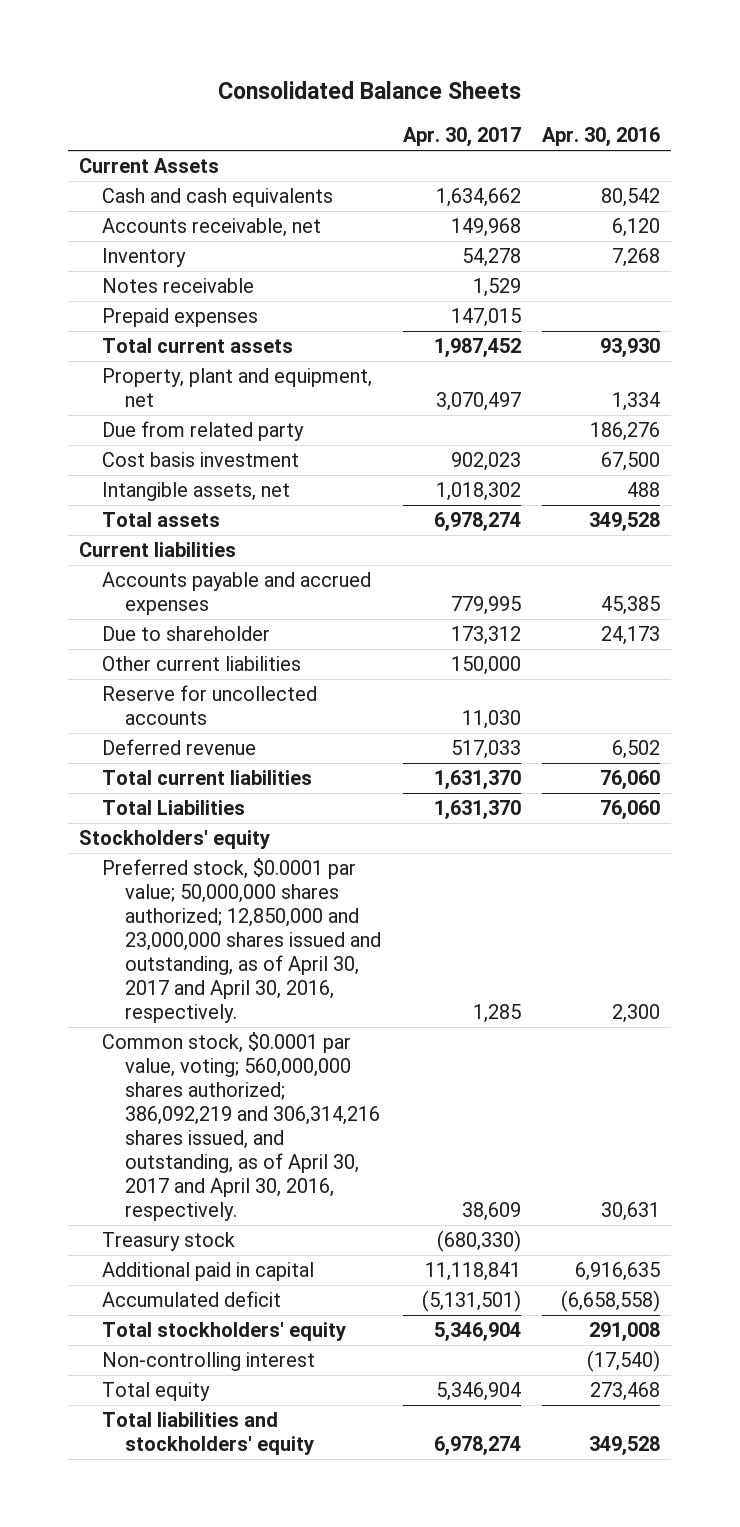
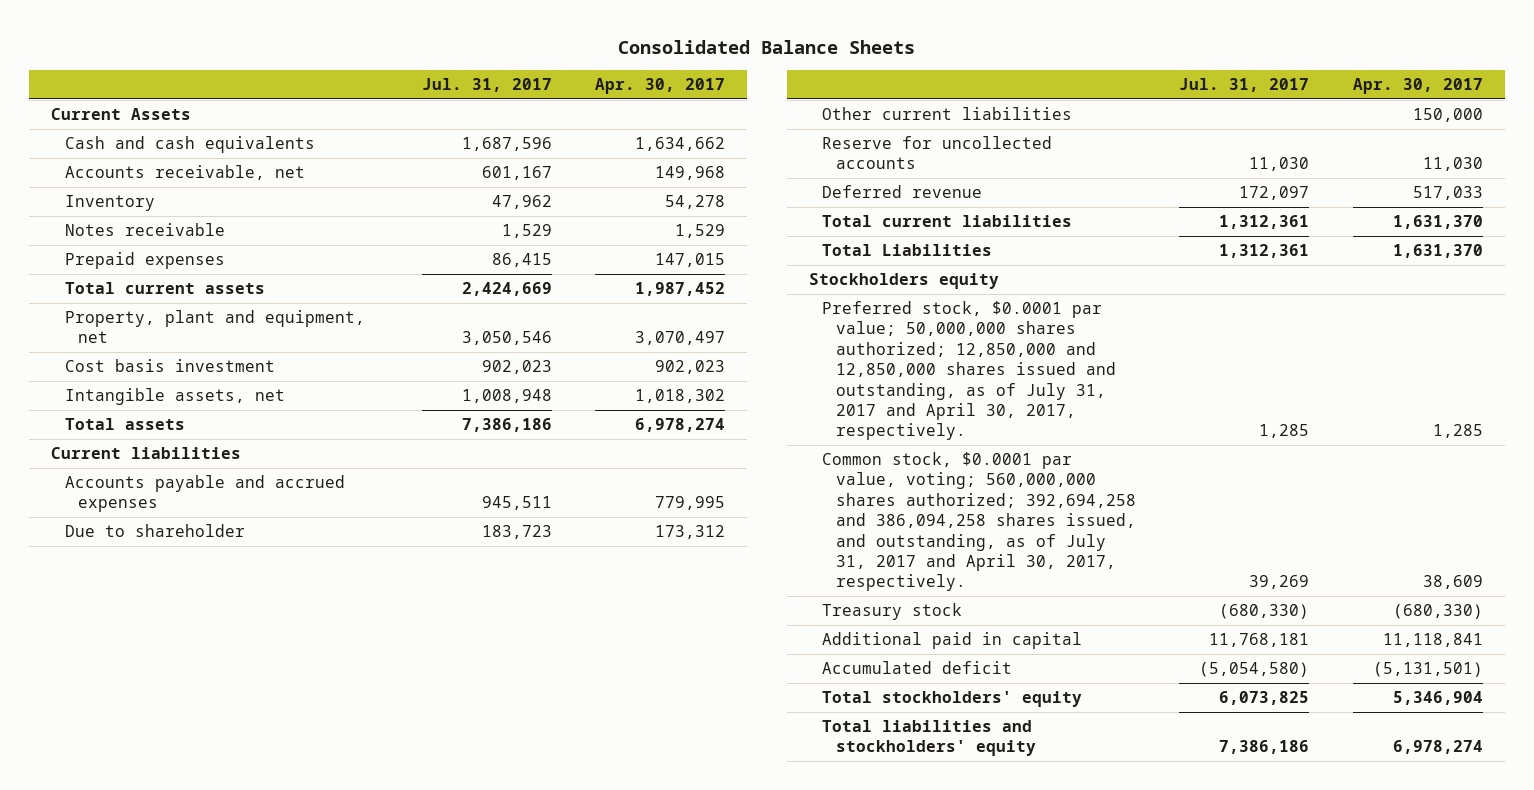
[542,127,661,148] Apr. 30, 2016 -> none
none -> [421,78,552,93] Jul. 31, 2017
[101,421,304,442] Due from related party -> none
[79,830,271,850] Stockholders' equity -> [808,273,999,290] Stockholders equity
[101,858,381,1024] Preferred stock, $0.0001 par value; 50,000,000 shares authorized; 12,850,000 and 23,000,000 shares issued and outstanding, as of April 30, 2017 and April 30, 2016, respectively. -> [822,301,1116,441] Preferred stock, $0.0001 par value; 50,000,000 shares authorized; 12,850,000 and 12,850,000 shares issued and outstanding, as of July 31, 2017 and April 30, 2017, respectively.
[101,1032,380,1222] Common stock, $0.0001 par value, voting; 560,000,000 shares authorized; 386,092,219 and 306,314,216 shares issued, and outstanding, as of April 30, 2017 and April 30, 2016, respectively. -> [822,452,1136,592] Common stock, $0.0001 par value, voting; 560,000,000 shares authorized; 392,694,258 and 386,094,258 shares issued, and outstanding, as of July 31, 2017 and April 30, 2017, respectively.
[101,1352,315,1372] Non-controlling interest -> none
[101,1382,210,1402] Total equity -> none

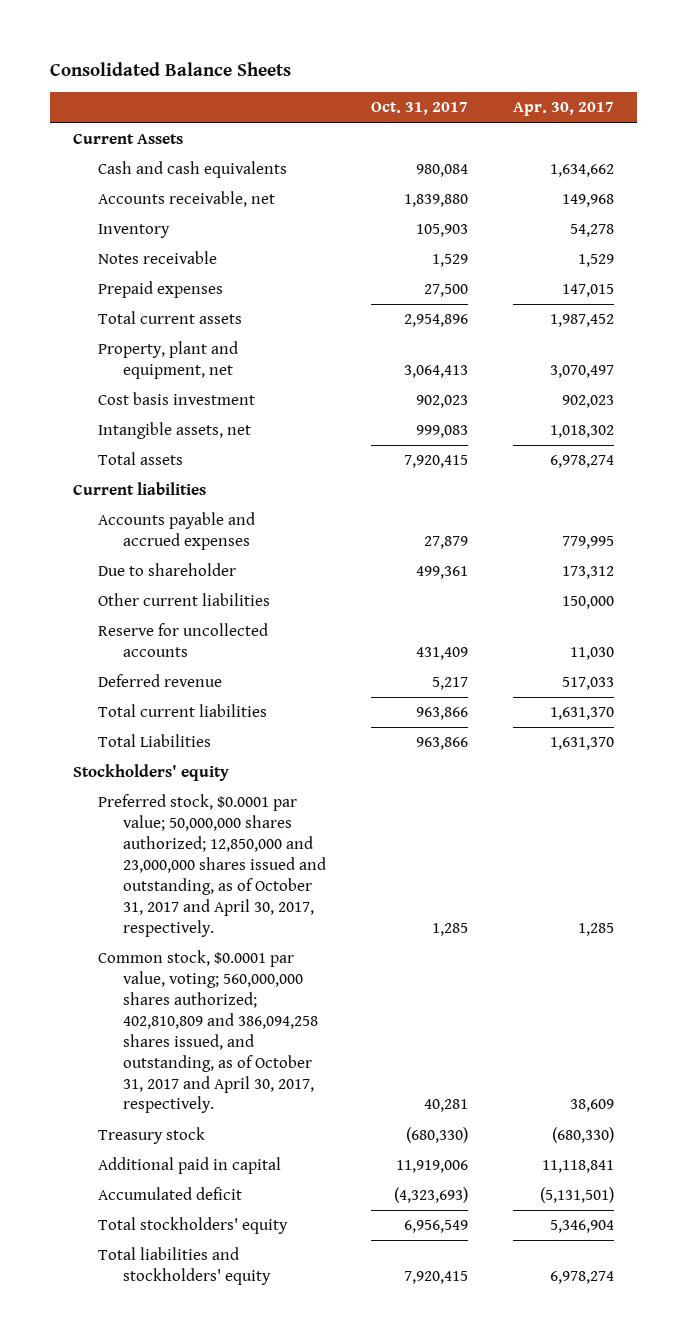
[421,78,552,93] Jul. 31, 2017 -> none
none -> [371,102,469,116] Oct. 31, 2017
[808,273,999,290] Stockholders equity -> [72,764,229,782] Stockholders' equity
[822,301,1116,441] Preferred stock, $0.0001 par value; 50,000,000 shares authorized; 12,850,000 and 12,850,000 shares issued and outstanding, as of July 31, 2017 and April 30, 2017, respectively. -> [97,794,326,937] Preferred stock, $0.0001 par value; 50,000,000 shares authorized; 12,850,000 and 23,000,000 shares issued and outstanding, as of October 31, 2017 and April 30, 2017, respectively.
[822,452,1136,592] Common stock, $0.0001 par value, voting; 560,000,000 shares authorized; 392,694,258 and 386,094,258 shares issued, and outstanding, as of July 31, 2017 and April 30, 2017, respectively. -> [97,950,318,1114] Common stock, $0.0001 par value, voting; 560,000,000 shares authorized; 402,810,809 and 386,094,258 shares issued, and outstanding, as of October 31, 2017 and April 30, 2017, respectively.

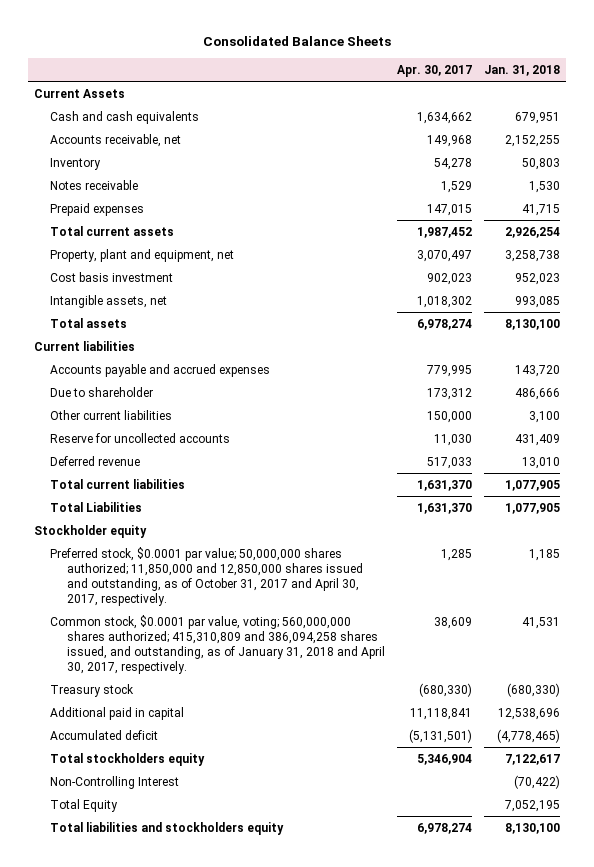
[371,102,469,116] Oct. 31, 2017 -> none
none -> [484,64,561,76] Jan. 31, 2018
[72,764,229,782] Stockholders' equity -> [34,524,148,538] Stockholder equity
[97,794,326,937] Preferred stock, $0.0001 par value; 50,000,000 shares authorized; 12,850,000 and 23,000,000 shares issued and outstanding, as of October 31, 2017 and April 30, 2017, respectively. -> [50,546,363,606] Preferred stock, $0.0001 par value; 50,000,000 shares authorized; 11,850,000 and 12,850,000 shares issued and outstanding, as of October 31, 2017 and April 30, 2017, respectively.
[97,950,318,1114] Common stock, $0.0001 par value, voting; 560,000,000 shares authorized; 402,810,809 and 386,094,258 shares issued, and outstanding, as of October 31, 2017 and April 30, 2017, respectively. -> [50,614,385,674] Common stock, $0.0001 par value, voting; 560,000,000 shares authorized; 415,310,809 and 386,094,258 shares issued, and outstanding, as of January 31, 2018 and April 30, 2017, respectively.
[97,1217,288,1235] Total stockholders' equity -> [50,752,206,766] Total stockholders equity
none -> [50,775,180,789] Non-Controlling Interest
none -> [50,798,119,812] Total Equity
[97,1247,271,1286] Total liabilities and stockholders' equity -> [50,821,285,835] Total liabilities and stockholders equity

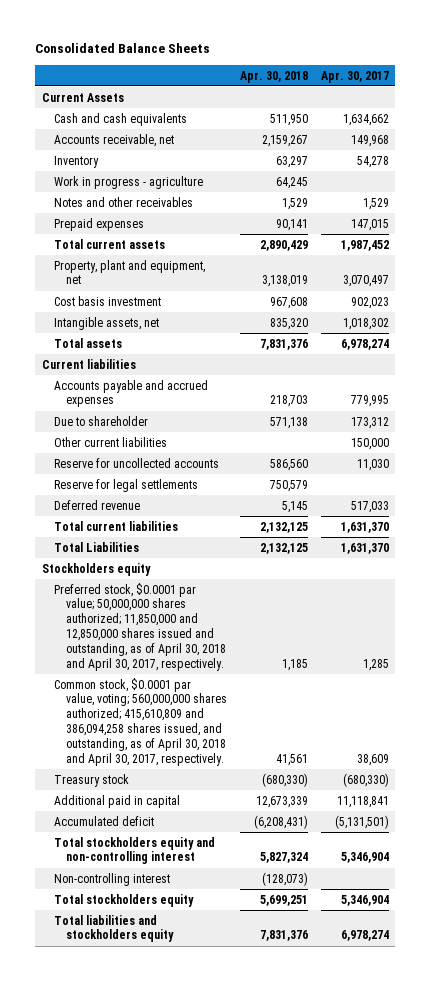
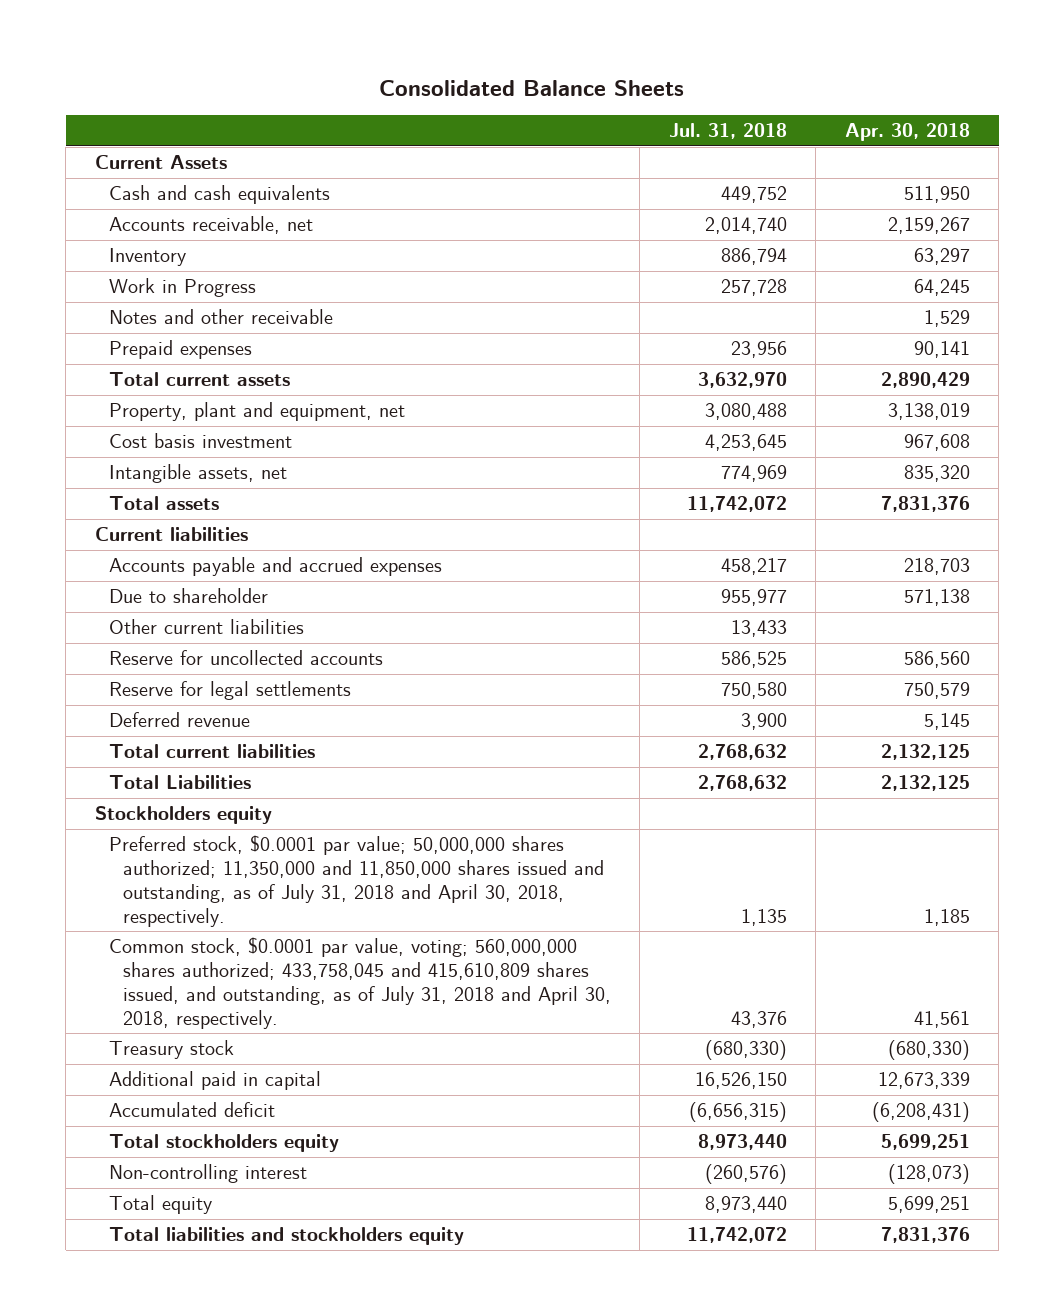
[320,70,389,83] Apr. 30, 2017 -> none
none -> [668,123,787,140] Jul. 31, 2018
[53,175,203,189] Work in progress - agriculture -> [108,278,256,298] Work in Progress
[53,196,193,207] Notes and other receivables -> [108,309,333,325] Notes and other receivable
[53,582,226,672] Preferred stock, $0.0001 par value; 50,000,000 shares authorized; 11,850,000 and 12,850,000 shares issued and outstanding, as of April 30, 2018 and April 30, 2017, respectively. -> [108,835,604,927] Preferred stock, $0.0001 par value; 50,000,000 shares authorized; 11,350,000 and 11,850,000 shares issued and outstanding, as of July 31, 2018 and April 30, 2018, respectively.
[53,677,227,767] Common stock, $0.0001 par value, voting; 560,000,000 shares authorized; 415,610,809 and 386,094,258 shares issued, and outstanding, as of April 30, 2018 and April 30, 2017, respectively. -> [108,937,611,1029] Common stock, $0.0001 par value, voting; 560,000,000 shares authorized; 433,758,045 and 415,610,809 shares issued, and outstanding, as of July 31, 2018 and April 30, 2018, respectively.
[53,836,215,865] Total stockholders equity and non-controlling interest -> none
[53,872,170,886] Non-controlling interest -> [108,1164,307,1184] Non-controlling interest
none -> [108,1195,212,1215] Total equity

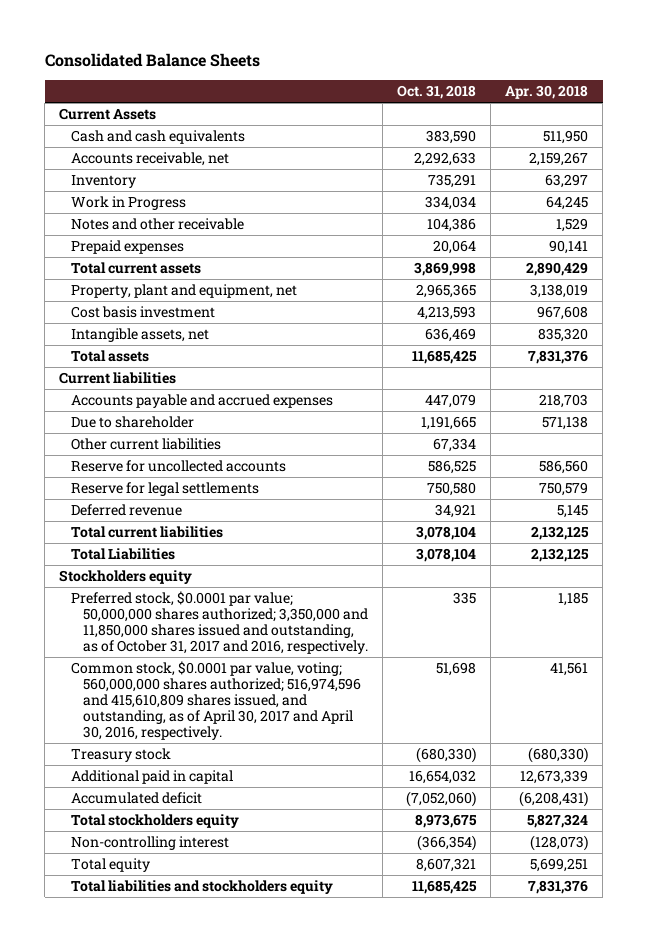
[668,123,787,140] Jul. 31, 2018 -> none
none -> [397,85,477,100] Oct. 31, 2018
[108,835,604,927] Preferred stock, $0.0001 par value; 50,000,000 shares authorized; 11,350,000 and 11,850,000 shares issued and outstanding, as of July 31, 2018 and April 30, 2018, respectively. -> [71,590,369,655] Preferred stock, $0.0001 par value; 50,000,000 shares authorized; 3,350,000 and 11,850,000 shares issued and outstanding, as of October 31, 2017 and 2016, respectively.
[108,937,611,1029] Common stock, $0.0001 par value, voting; 560,000,000 shares authorized; 433,758,045 and 415,610,809 shares issued, and outstanding, as of July 31, 2018 and April 30, 2018, respectively. -> [71,660,362,741] Common stock, $0.0001 par value, voting; 560,000,000 shares authorized; 516,974,596 and 415,610,809 shares issued, and outstanding, as of April 30, 2017 and April 30, 2016, respectively.
[880,1134,970,1151] 5,699,251 -> [527,813,589,828] 5,827,324

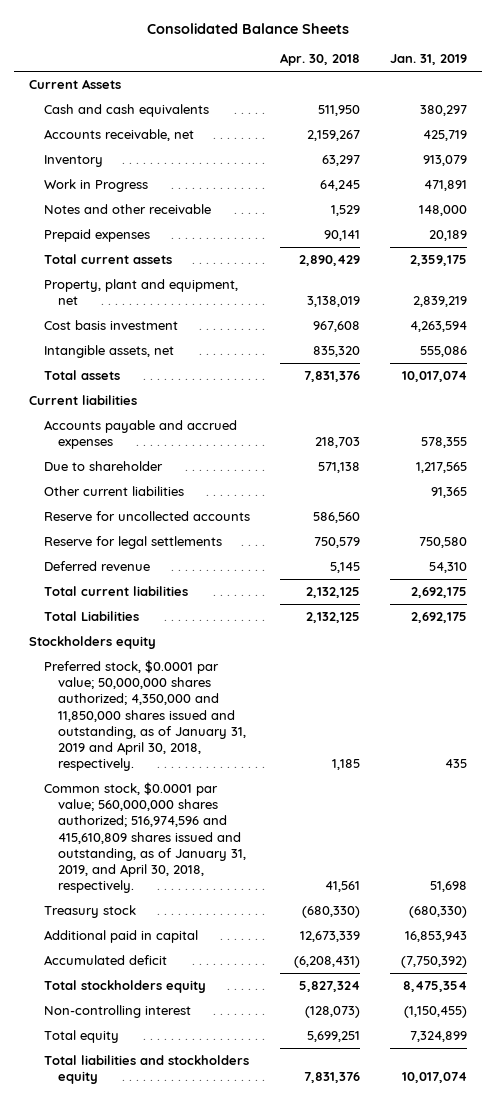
[397,85,477,100] Oct. 31, 2018 -> none
none -> [389,54,467,66] Jan. 31, 2019
[71,590,369,655] Preferred stock, $0.0001 par value; 50,000,000 shares authorized; 3,350,000 and 11,850,000 shares issued and outstanding, as of October 31, 2017 and 2016, respectively. -> [43,659,247,772] Preferred stock, $0.0001 par value; 50,000,000 shares authorized; 4,350,000 and 11,850,000 shares issued and outstanding, as of January 31, 2019 and April 30, 2018, respectively.
[71,660,362,741] Common stock, $0.0001 par value, voting; 560,000,000 shares authorized; 516,974,596 and 415,610,809 shares issued, and outstanding, as of April 30, 2017 and April 30, 2016, respectively. -> [43,781,247,894] Common stock, $0.0001 par value; 560,000,000 shares authorized; 516,974,596 and 415,610,809 shares issued and outstanding, as of January 31, 2019, and April 30, 2018, respectively.

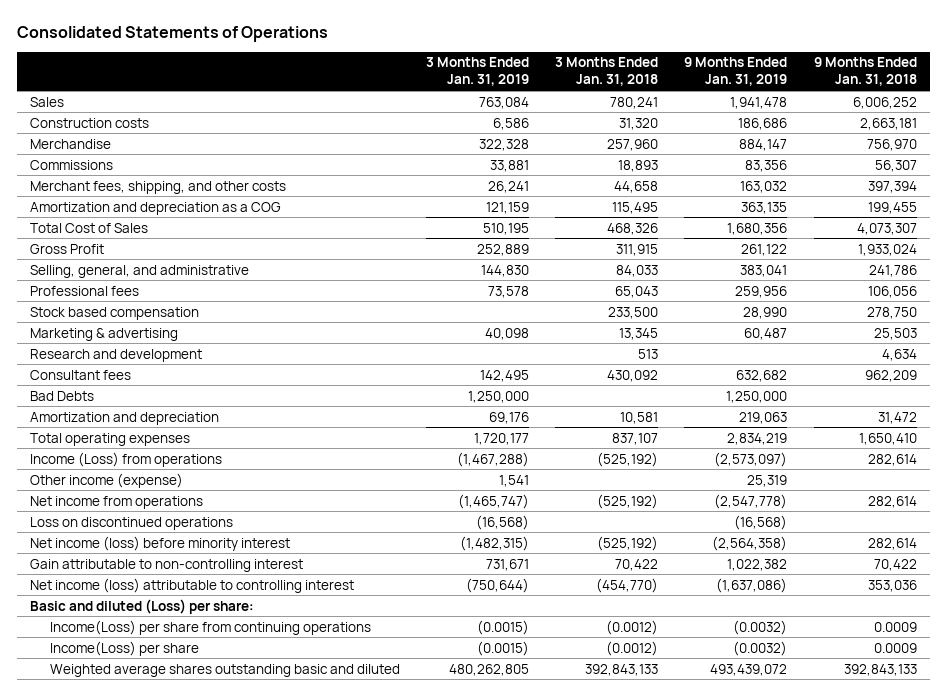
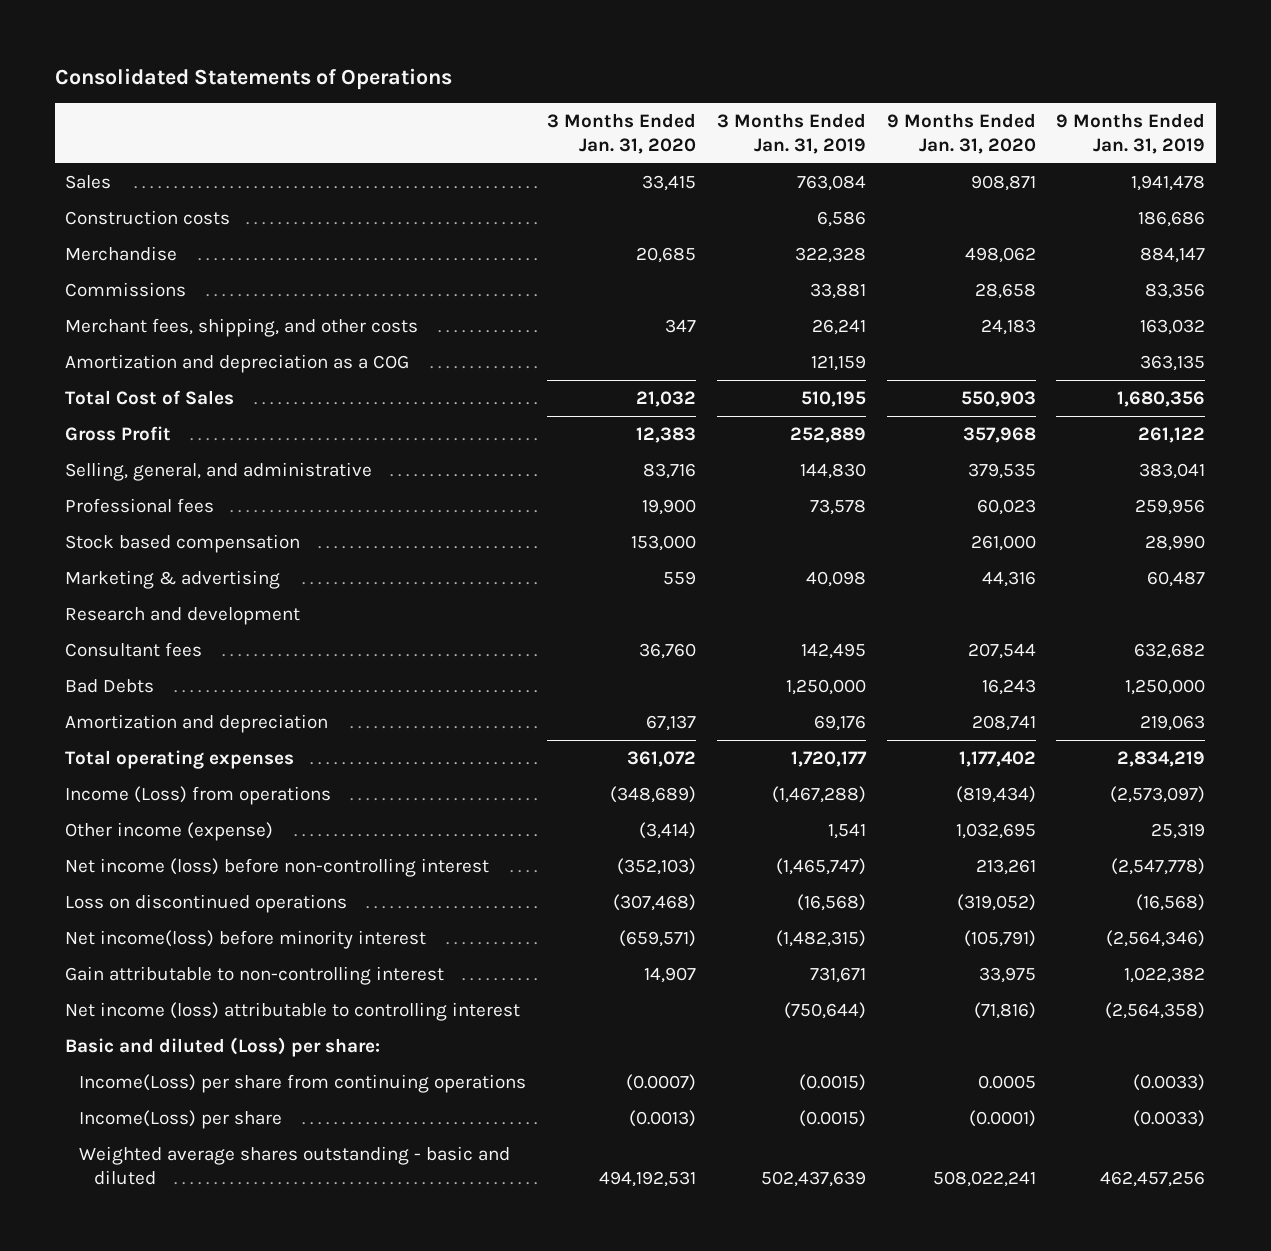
[555,57,659,87] 3 Months Ended Jan. 31, 2018 -> none
[813,57,917,87] 9 Months Ended Jan. 31, 2018 -> none
none -> [547,112,697,154] 3 Months Ended Jan. 31, 2020
none -> [886,112,1036,154] 9 Months Ended Jan. 31, 2020
[29,495,203,509] Net income from operations -> [65,857,490,877] Net income (loss) before non-controlling interest
[29,535,290,551] Net income (loss) before minority interest -> [65,929,427,949] Net income(loss) before minority interest
[712,535,788,551] (2,564,358) -> [1106,929,1206,947] (2,564,346)
[716,577,788,593] (1,637,086) -> [1105,1001,1206,1019] (2,564,358)
[733,619,788,635] (0.0032) -> [1133,1073,1206,1091] (0.0033)
[733,640,788,656] (0.0032) -> [1133,1109,1206,1127] (0.0033)
[49,663,400,677] Weighted average shares outstanding basic and diluted -> [79,1145,511,1185] Weighted average shares outstanding - basic and diluted
[448,663,529,676] 480,262,805 -> [760,1170,866,1187] 502,437,639
[710,663,788,676] 493,439,072 -> [1100,1170,1206,1187] 462,457,256

